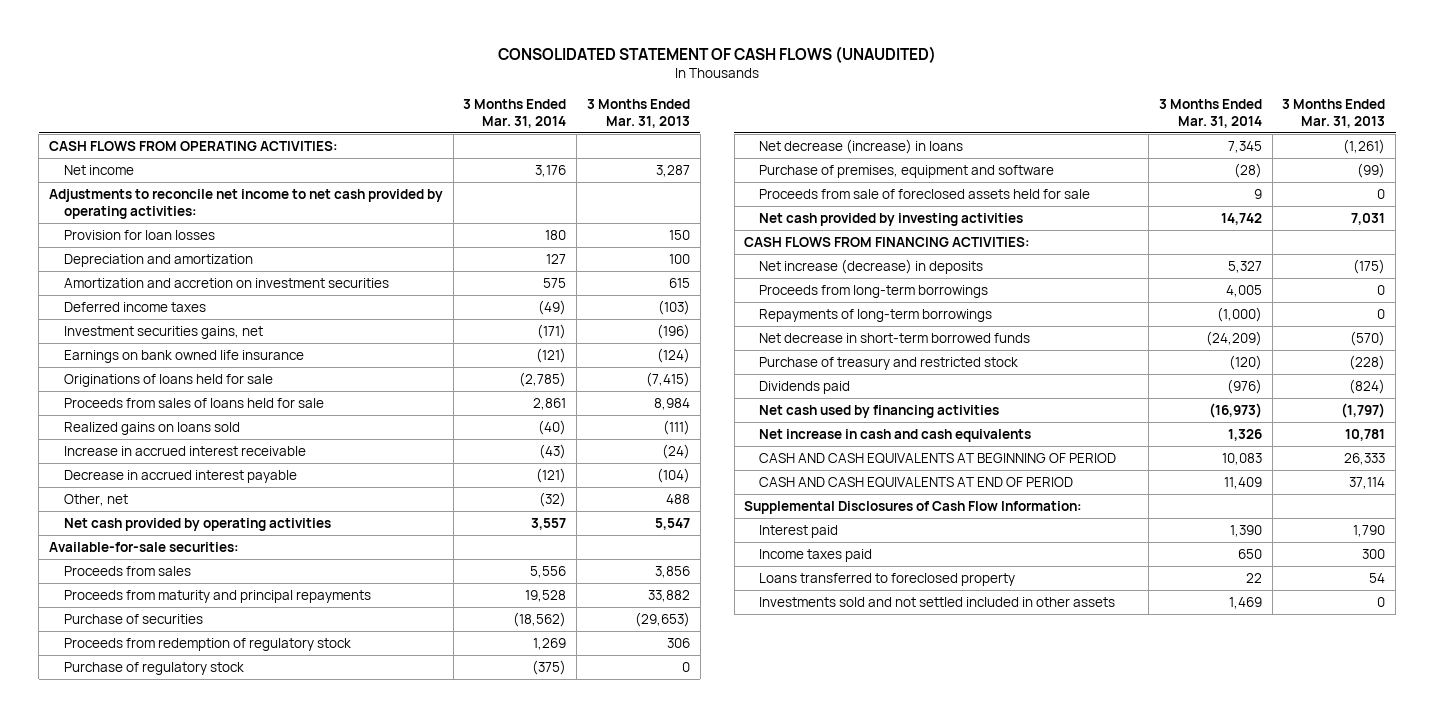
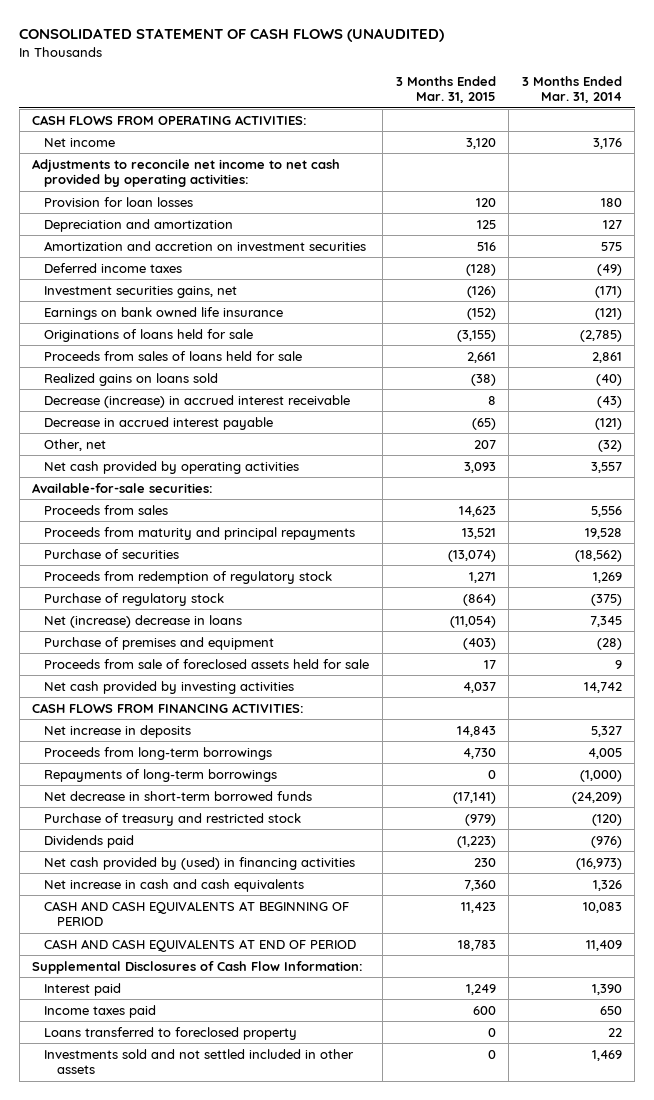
[586,98,690,128] 3 Months Ended Mar. 31, 2013 -> none
none -> [395,75,496,103] 3 Months Ended Mar. 31, 2015
[63,446,306,457] Increase in accrued interest receivable -> [44,394,351,408] Decrease (increase) in accrued interest receivable
[759,139,964,155] Net decrease (increase) in loans -> [44,614,243,628] Net (increase) decrease in loans
[759,165,1055,179] Purchase of premises, equipment and software -> [44,636,275,650] Purchase of premises and equipment
[759,259,984,275] Net increase (decrease) in deposits -> [44,724,192,738] Net increase in deposits
[759,405,1000,419] Net cash used by financing activities -> [44,856,356,870] Net cash provided by (used) in financing activities

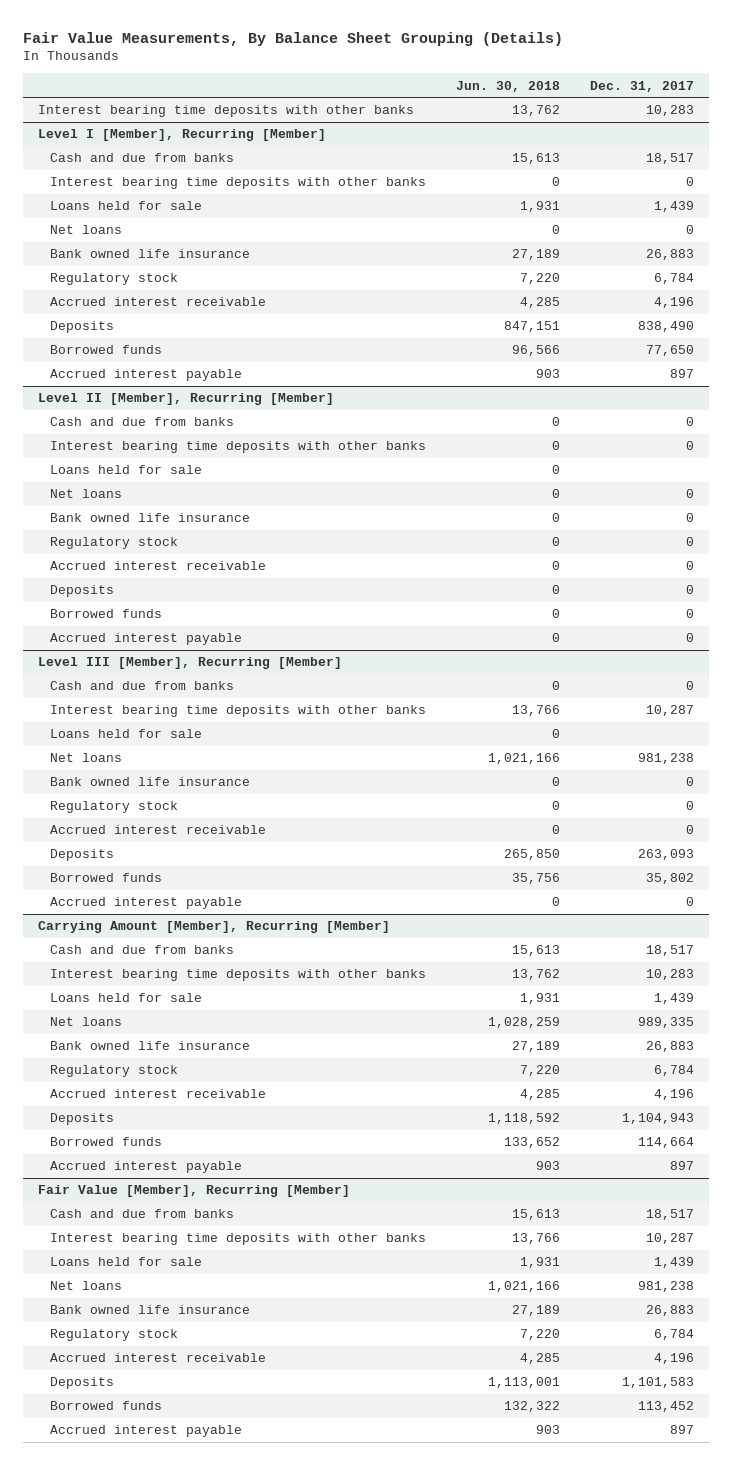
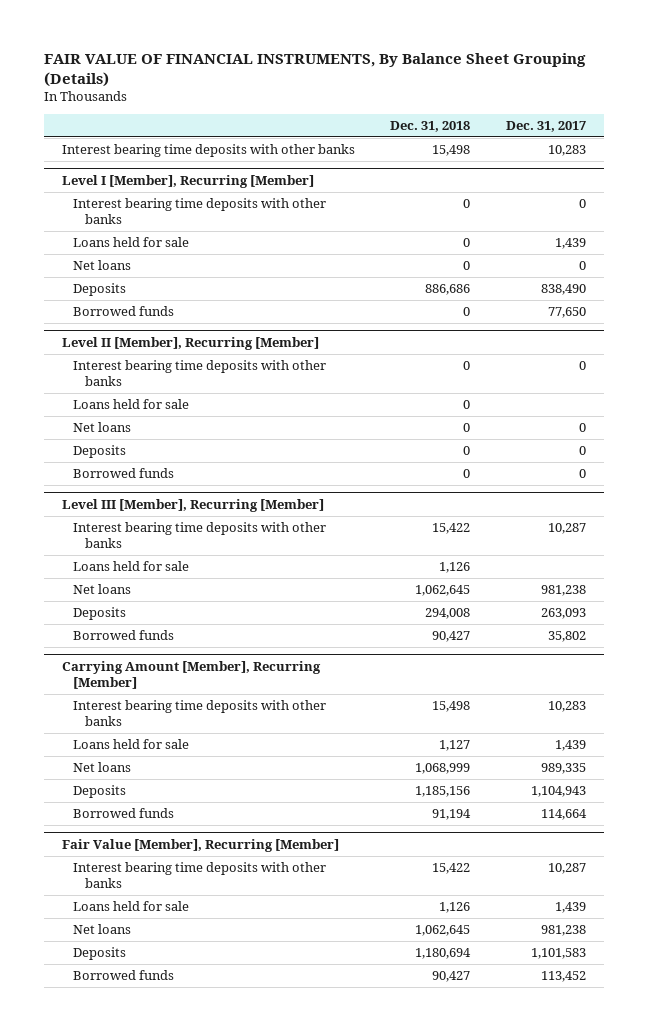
[22,31,563,46] Fair Value Measurements, By Balance Sheet Grouping (Details) -> [43,52,586,87] FAIR VALUE OF FINANCIAL INSTRUMENTS, By Balance Sheet Grouping (Details)
[455,80,560,92] Jun. 30, 2018 -> none
none -> [390,121,471,133] Dec. 31, 2018
[50,153,235,163] Cash and due from banks -> none
[50,249,251,259] Bank owned life insurance -> none
[50,273,179,286] Regulatory stock -> none
[50,297,267,307] Accrued interest receivable -> none
[50,369,243,382] Accrued interest payable -> none
[50,417,235,427] Cash and due from banks -> none
[50,513,251,523] Bank owned life insurance -> none
[50,537,179,550] Regulatory stock -> none
[50,561,267,571] Accrued interest receivable -> none
[50,633,243,646] Accrued interest payable -> none
[50,681,235,691] Cash and due from banks -> none
[50,777,251,787] Bank owned life insurance -> none
[50,801,179,814] Regulatory stock -> none
[50,825,267,835] Accrued interest receivable -> none
[50,897,243,910] Accrued interest payable -> none
[50,945,235,955] Cash and due from banks -> none
[50,1041,251,1051] Bank owned life insurance -> none
[50,1065,179,1078] Regulatory stock -> none
[50,1089,267,1099] Accrued interest receivable -> none
[50,1161,243,1174] Accrued interest payable -> none
[50,1209,235,1219] Cash and due from banks -> none
[50,1305,251,1315] Bank owned life insurance -> none
[50,1329,179,1342] Regulatory stock -> none
[50,1353,267,1363] Accrued interest receivable -> none
[50,1425,243,1438] Accrued interest payable -> none

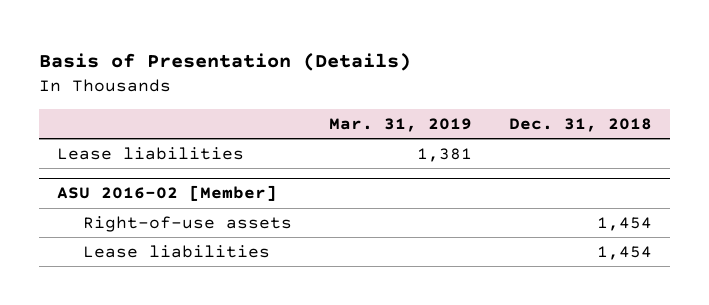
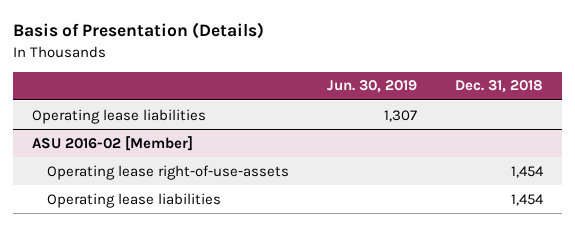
[329,117,473,132] Mar. 31, 2019 -> none
none -> [327,80,418,94] Jun. 30, 2019
[57,146,245,160] Lease liabilities -> [31,108,206,124] Operating lease liabilities
[83,215,293,232] Right-of-use assets -> [47,164,290,180] Operating lease right-of-use-assets
[83,244,271,258] Lease liabilities -> [47,192,222,208] Operating lease liabilities

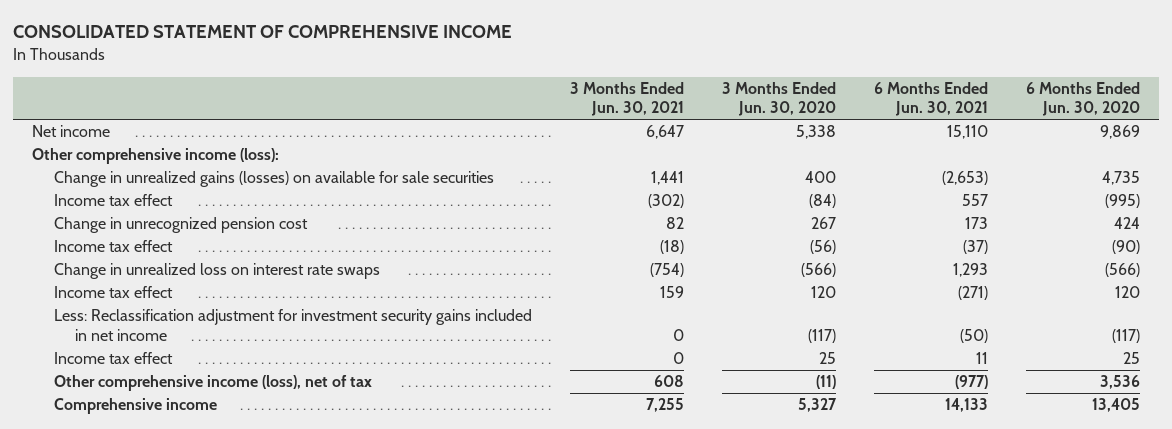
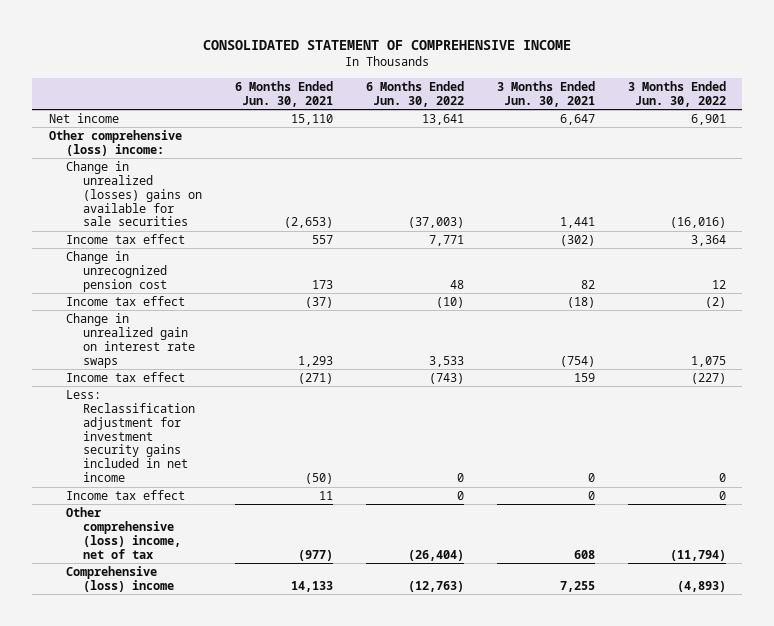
[721,81,836,117] 3 Months Ended Jun. 30, 2020 -> none
[1026,81,1141,117] 6 Months Ended Jun. 30, 2020 -> none
none -> [365,80,464,107] 6 Months Ended Jun. 30, 2022
none -> [627,80,726,107] 3 Months Ended Jun. 30, 2022
[32,148,280,165] Other comprehensive income (loss): -> [48,129,182,156] Other comprehensive (loss) income:
[53,171,494,188] Change in unrealized gains (losses) on available for sale securities -> [65,160,202,227] Change in unrealized (losses) gains on available for sale securities
[53,263,380,280] Change in unrealized loss on interest rate swaps -> [65,312,195,368] Change in unrealized gain on interest rate swaps
[53,375,372,392] Other comprehensive income (loss), net of tax -> [65,506,181,559] Other comprehensive (loss) income, net of tax
[53,398,217,415] Comprehensive income -> [65,565,174,592] Comprehensive (loss) income

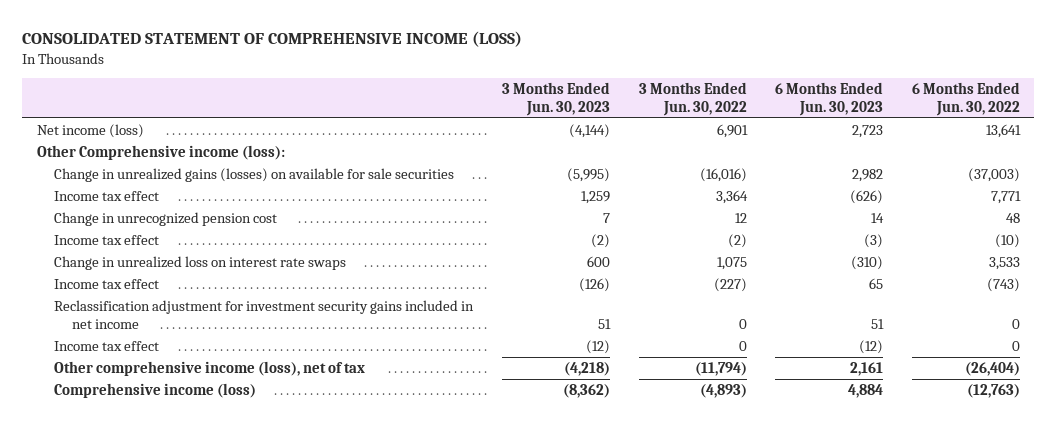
[203,40,572,51] CONSOLIDATED STATEMENT OF COMPREHENSIVE INCOME -> [22,31,523,48] CONSOLIDATED STATEMENT OF COMPREHENSIVE INCOME (LOSS)
[234,80,333,107] 6 Months Ended Jun. 30, 2021 -> none
[496,80,595,107] 3 Months Ended Jun. 30, 2021 -> none
none -> [501,81,610,116] 3 Months Ended Jun. 30, 2023
none -> [775,81,884,116] 6 Months Ended Jun. 30, 2023
[48,112,119,123] Net income -> [36,123,144,138] Net income (loss)
[48,129,182,156] Other comprehensive (loss) income: -> [36,144,285,160] Other Comprehensive income (loss):
[65,160,202,227] Change in unrealized (losses) gains on available for sale securities -> [54,167,455,182] Change in unrealized gains (losses) on available for sale securities
[65,312,195,368] Change in unrealized gain on interest rate swaps -> [54,255,347,270] Change in unrealized loss on interest rate swaps
[65,389,195,483] Less: Reclassification adjustment for investment security gains included in net income -> [54,299,475,329] Reclassification adjustment for investment security gains included in net income
[65,506,181,559] Other comprehensive (loss) income, net of tax -> [54,360,366,376] Other comprehensive income (loss), net of tax
[65,565,174,592] Comprehensive (loss) income -> [54,382,257,398] Comprehensive income (loss)

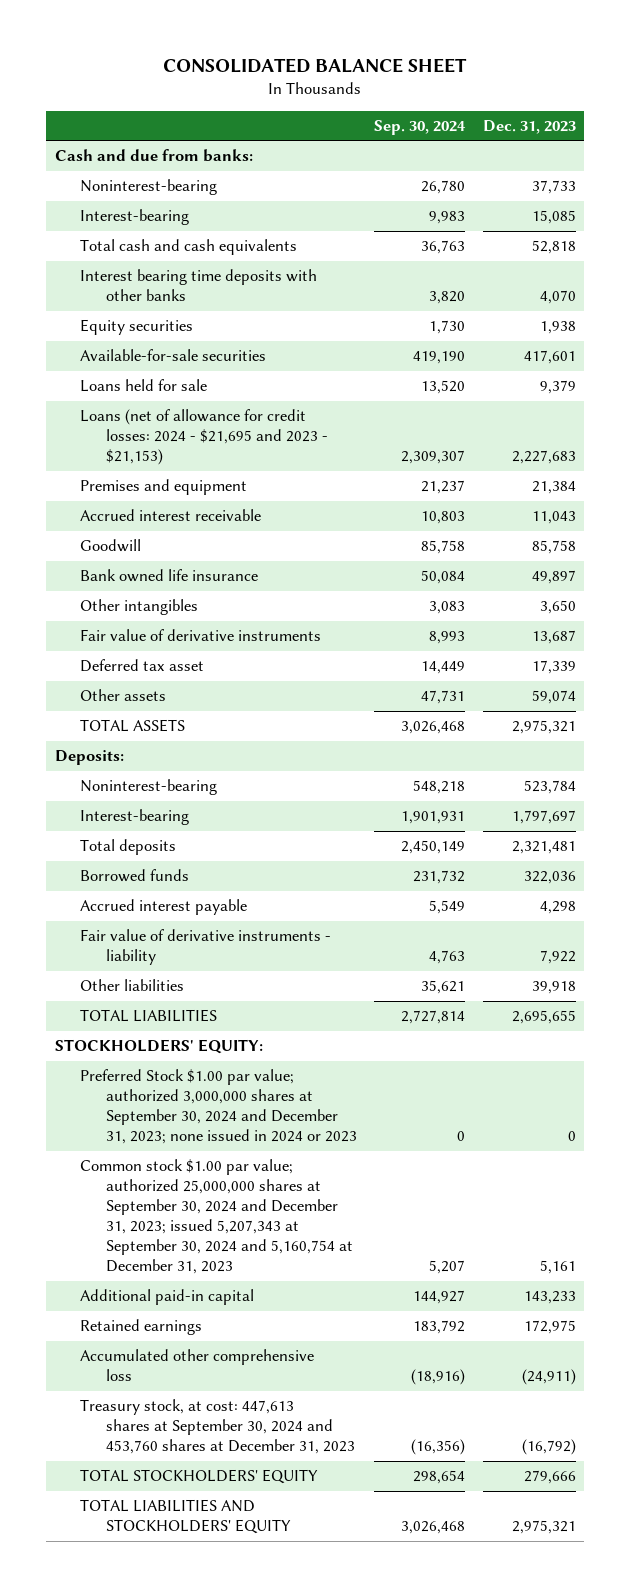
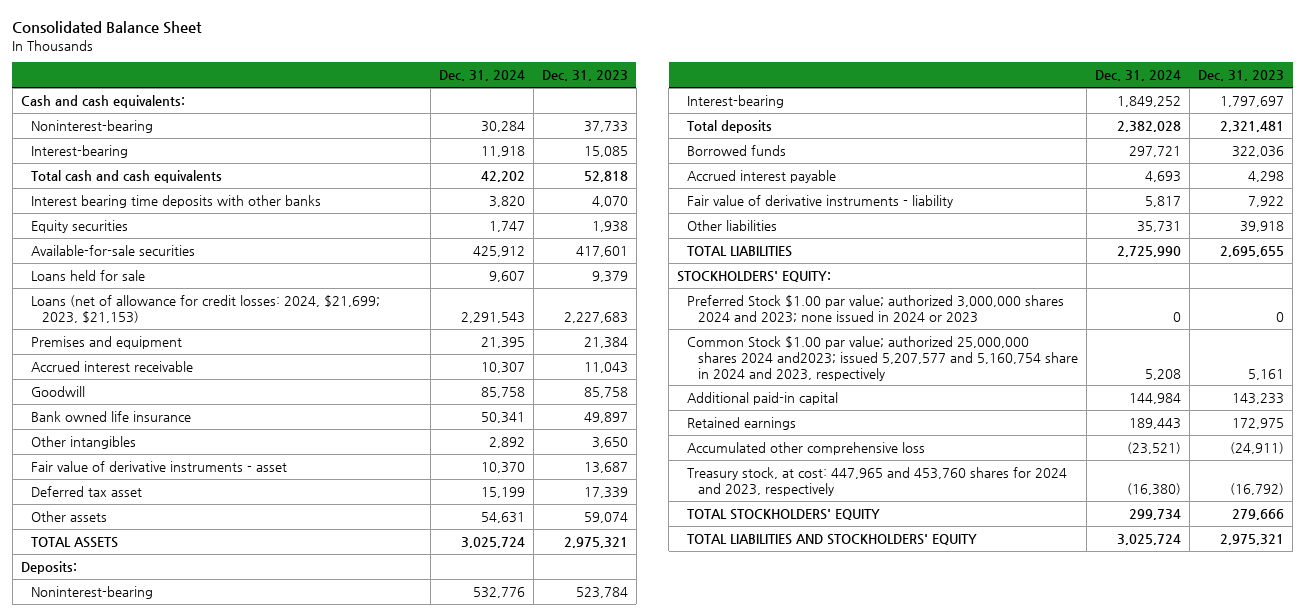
[163,57,468,73] CONSOLIDATED BALANCE SHEET -> [12,21,203,35] Consolidated Balance Sheet
[374,119,467,135] Sep. 30, 2024 -> none
none -> [438,70,525,82] Dec. 31, 2024
[54,149,253,163] Cash and due from banks: -> [20,94,185,108] Cash and cash equivalents:
[80,409,329,466] Loans (net of allowance for credit losses: 2024 - $21,695 and 2023 - $21,153) -> [31,294,381,323] Loans (net of allowance for credit losses: 2024, $21,699; 2023, $21,153)
[80,629,322,642] Fair value of derivative instruments -> [31,460,288,472] Fair value of derivative instruments - asset
[80,1069,358,1145] Preferred Stock $1.00 par value; authorized 3,000,000 shares at September 30, 2024 and December 31, 2023; none issued in 2024 or 2023 -> [687,294,1065,323] Preferred Stock $1.00 par value; authorized 3,000,000 shares 2024 and 2023; none issued in 2024 or 2023
[80,1159,354,1275] Common stock $1.00 par value; authorized 25,000,000 shares at September 30, 2024 and December 31, 2023; issued 5,207,343 at September 30, 2024 and 5,160,754 at December 31, 2023 -> [687,335,1078,381] Common Stock $1.00 par value; authorized 25,000,000 shares 2024 and2023; issued 5,207,577 and 5,160,754 share in 2024 and 2023, respectively
[80,1399,356,1455] Treasury stock, at cost: 447,613 shares at September 30, 2024 and 453,760 shares at December 31, 2023 -> [687,466,1068,496] Treasury stock, at cost: 447,965 and 453,760 shares for 2024 and 2023, respectively

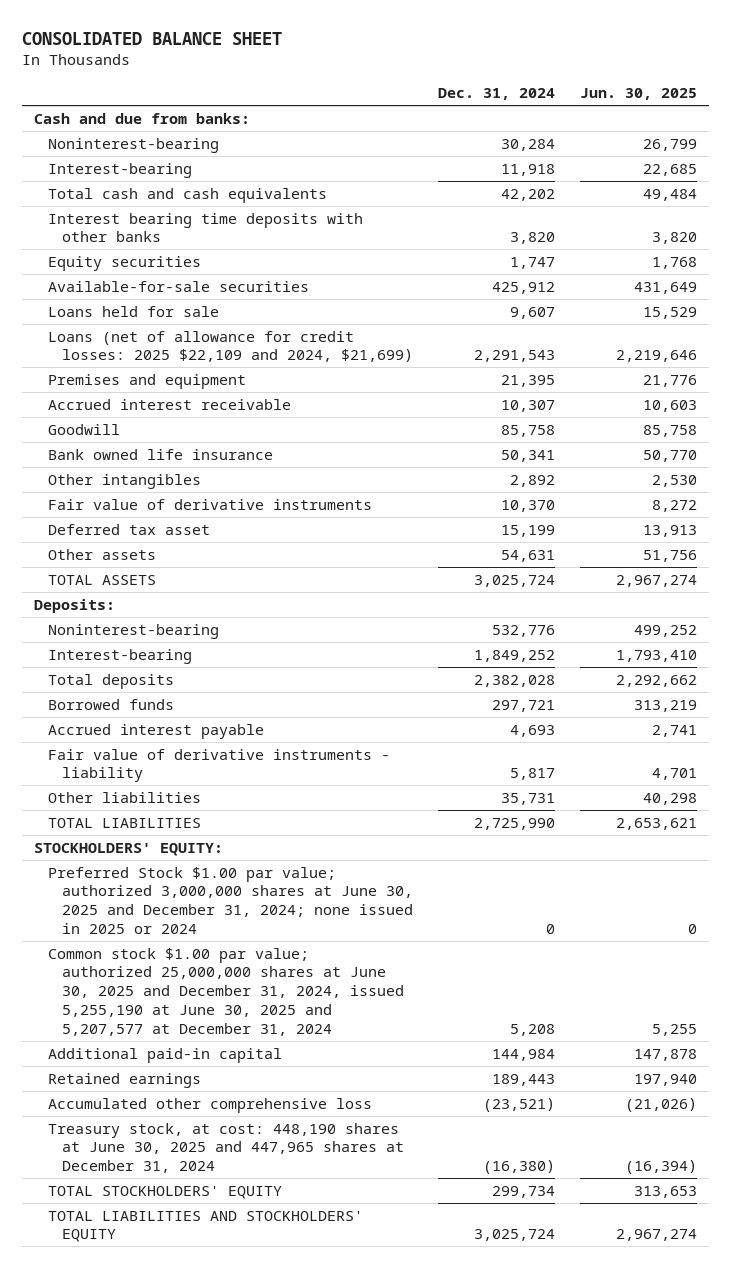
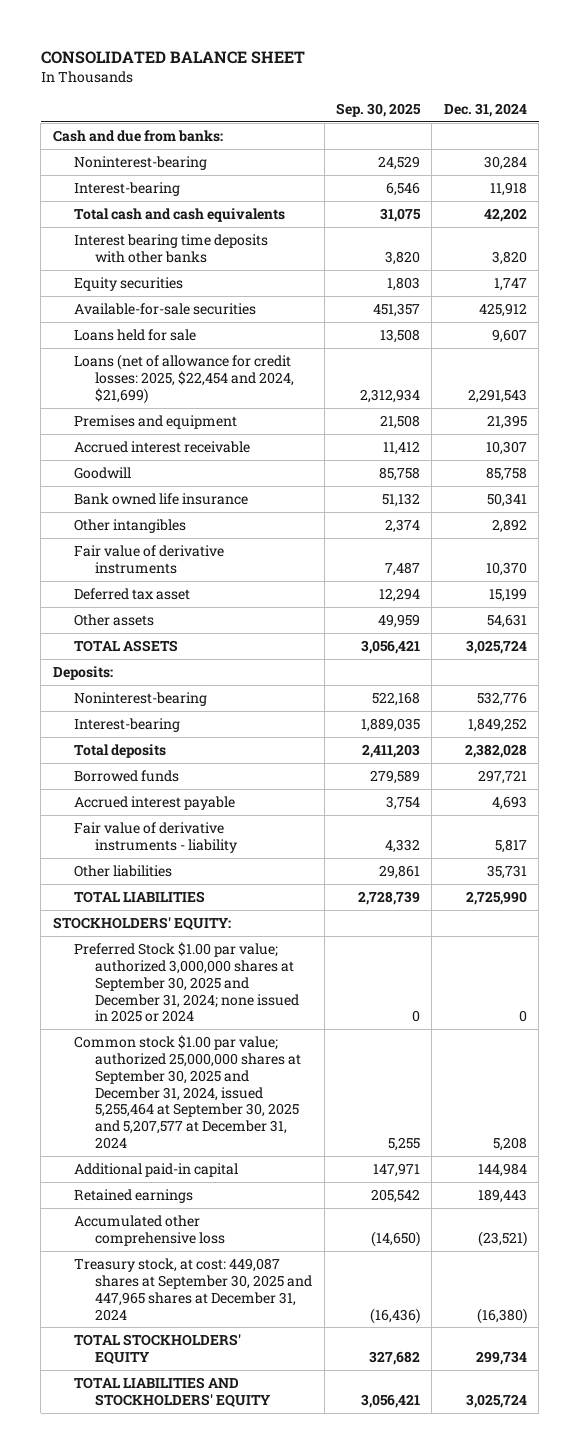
[579,88,697,101] Jun. 30, 2025 -> none
none -> [335,102,421,117] Sep. 30, 2025
[48,330,413,363] Loans (net of allowance for credit losses: 2025 $22,109 and 2024, $21,699) -> [73,353,295,404] Loans (net of allowance for credit losses: 2025, $22,454 and 2024, $21,699)
[48,866,413,935] Preferred Stock $1.00 par value; authorized 3,000,000 shares at June 30, 2025 and December 31, 2024; none issued in 2025 or 2024 -> [73,941,300,1023] Preferred Stock $1.00 par value; authorized 3,000,000 shares at September 30, 2025 and December 31, 2024; none issued in 2025 or 2024
[48,947,404,1036] Common stock $1.00 par value; authorized 25,000,000 shares at June 30, 2025 and December 31, 2024, issued 5,255,190 at June 30, 2025 and 5,207,577 at December 31, 2024 -> [73,1034,302,1150] Common stock $1.00 par value; authorized 25,000,000 shares at September 30, 2025 and December 31, 2024, issued 5,255,464 at September 30, 2025 and 5,207,577 at December 31, 2024
[48,1122,404,1174] Treasury stock, at cost: 448,190 shares at June 30, 2025 and 447,965 shares at December 31, 2024 -> [73,1257,313,1321] Treasury stock, at cost: 449,087 shares at September 30, 2025 and 447,965 shares at December 31, 2024

